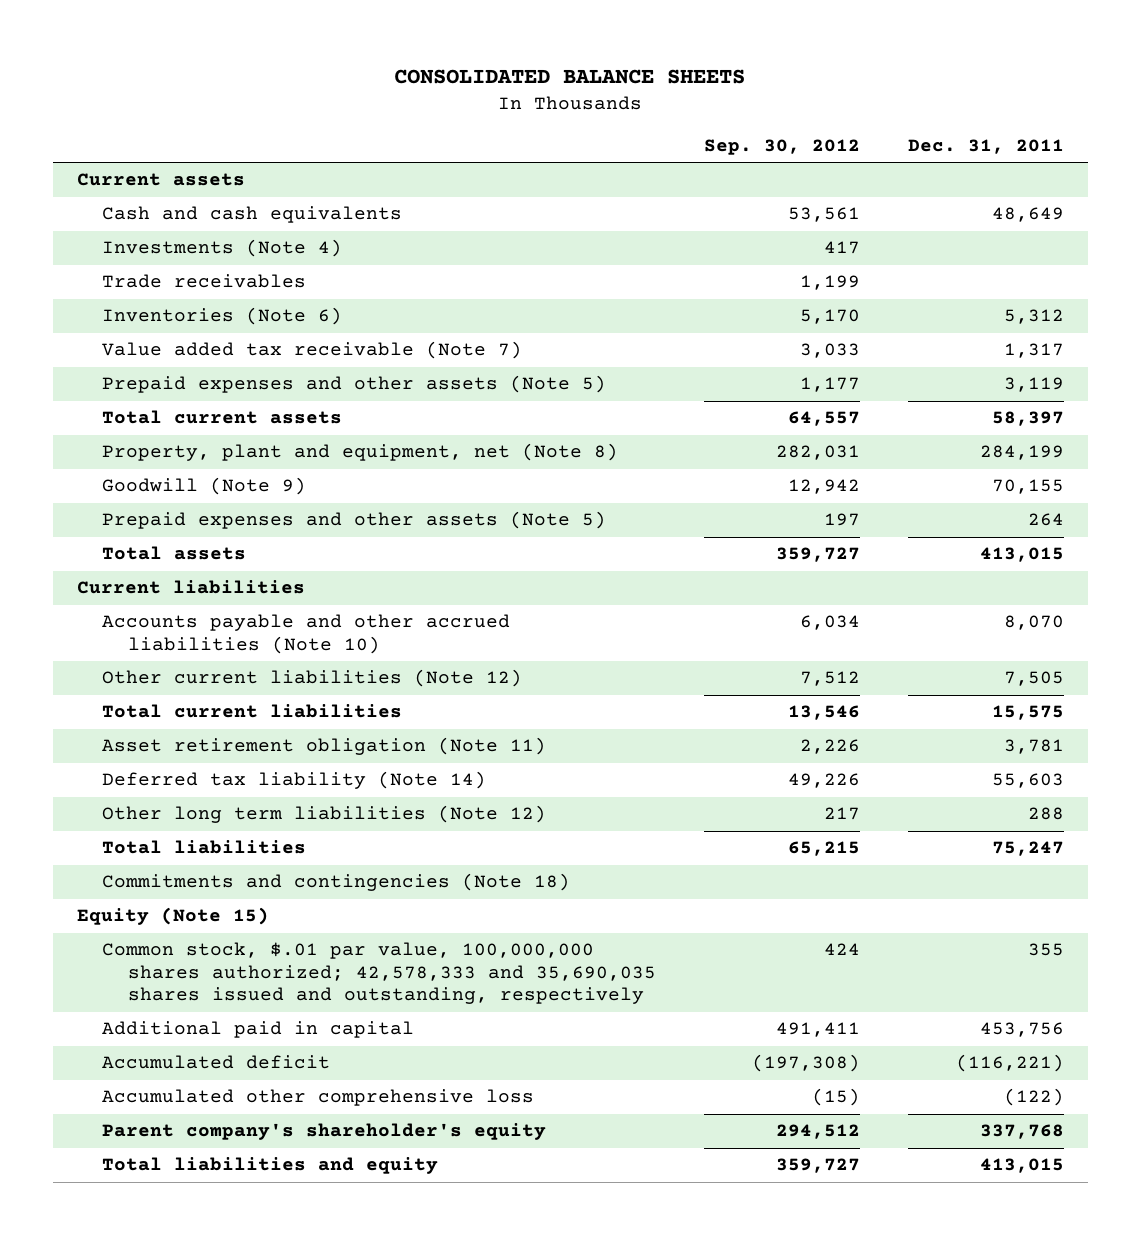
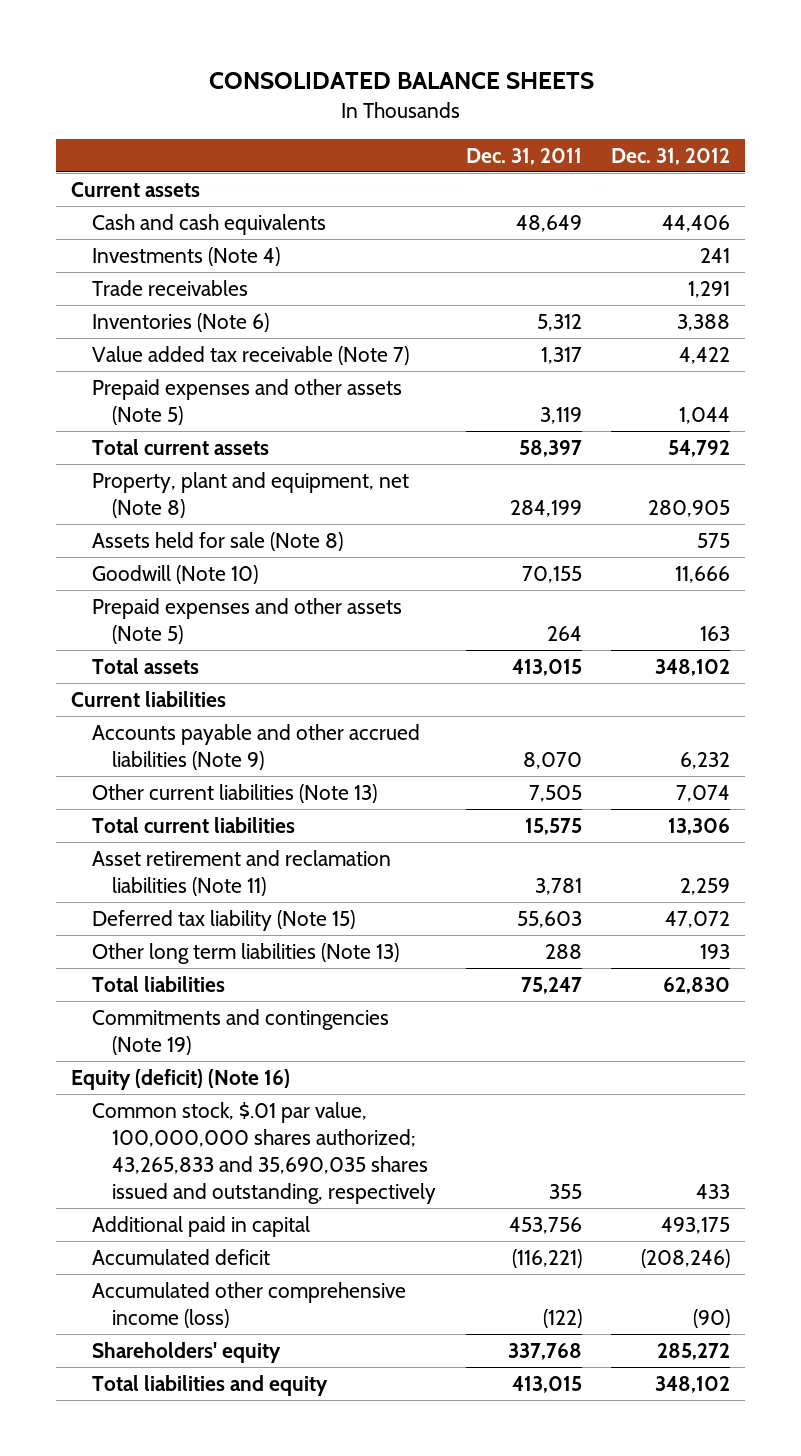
[703,138,860,155] Sep. 30, 2012 -> none
none -> [611,147,731,165] Dec. 31, 2012
none -> [91,531,343,551] Assets held for sale (Note 8)
[102,477,307,496] Goodwill (Note 9) -> [91,564,258,584] Goodwill (Note 10)
[102,614,511,654] Accounts payable and other accrued liabilities (Note 10) -> [91,723,420,770] Accounts payable and other accrued liabilities (Note 9)
[102,669,523,688] Other current liabilities (Note 12) -> [91,783,377,803] Other current liabilities (Note 13)
[102,737,547,756] Asset retirement obligation (Note 11) -> [91,849,391,896] Asset retirement and reclamation liabilities (Note 11)
[102,771,487,790] Deferred tax liability (Note 14) -> [91,909,355,931] Deferred tax liability (Note 15)
[102,805,547,824] Other long term liabilities (Note 12) -> [91,942,399,964] Other long term liabilities (Note 13)
[102,873,571,892] Commitments and contingencies (Note 18) -> [91,1008,389,1055] Commitments and contingencies (Note 19)
[76,907,269,926] Equity (Note 15) -> [71,1068,291,1090] Equity (deficit) (Note 16)
[102,942,656,1005] Common stock, $.01 par value, 100,000,000 shares authorized; 42,578,333 and 35,690,035 shares issued and outstanding, respectively -> [91,1101,437,1204] Common stock, $.01 par value, 100,000,000 shares authorized; 43,265,833 and 35,690,035 shares issued and outstanding, respectively
[102,1089,535,1107] Accumulated other comprehensive loss -> [91,1281,406,1328] Accumulated other comprehensive income (loss)
[102,1123,547,1141] Parent company's shareholder's equity -> [91,1341,281,1363] Shareholders' equity

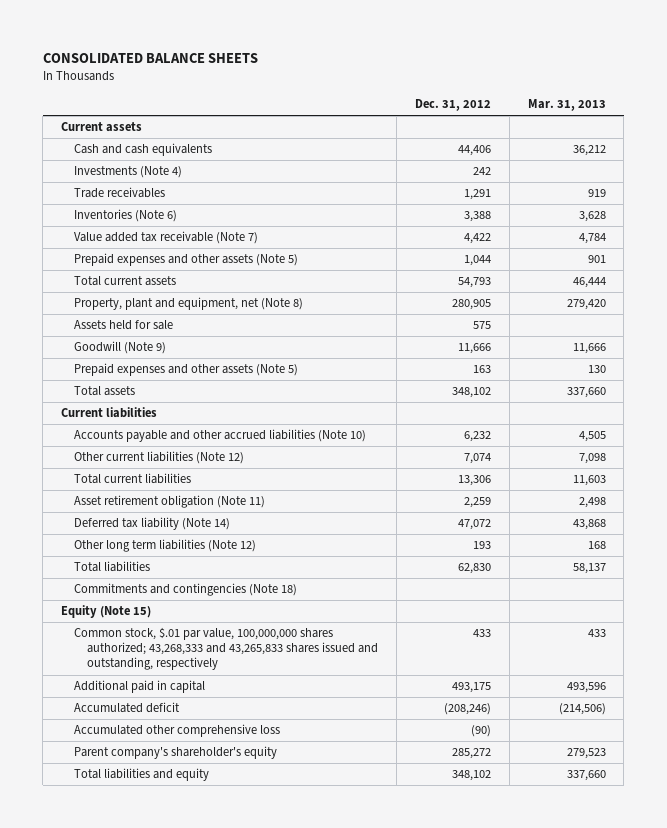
[465,147,582,165] Dec. 31, 2011 -> none
none -> [527,99,606,112] Mar. 31, 2013
[700,247,731,263] 241 -> [472,167,491,176] 242
[668,439,731,457] 54,792 -> [457,277,491,289] 54,793
[91,531,343,551] Assets held for sale (Note 8) -> [74,320,174,331] Assets held for sale
[91,564,258,584] Goodwill (Note 10) -> [74,341,167,355] Goodwill (Note 9)
[91,723,420,770] Accounts payable and other accrued liabilities (Note 9) -> [74,429,367,443] Accounts payable and other accrued liabilities (Note 10)
[91,783,377,803] Other current liabilities (Note 13) -> [74,451,245,465] Other current liabilities (Note 12)
[91,849,391,896] Asset retirement and reclamation liabilities (Note 11) -> [74,495,266,509] Asset retirement obligation (Note 11)
[91,909,355,931] Deferred tax liability (Note 15) -> [74,517,231,531] Deferred tax liability (Note 14)
[91,942,399,964] Other long term liabilities (Note 13) -> [74,539,257,553] Other long term liabilities (Note 12)
[91,1008,389,1055] Commitments and contingencies (Note 19) -> [74,583,298,597] Commitments and contingencies (Note 18)
[71,1068,291,1090] Equity (deficit) (Note 16) -> [61,605,152,619] Equity (Note 15)
[91,1101,437,1204] Common stock, $.01 par value, 100,000,000 shares authorized; 43,265,833 and 35,690,035 shares issued and outstanding, respectively -> [74,627,379,671] Common stock, $.01 par value, 100,000,000 shares authorized; 43,268,333 and 43,265,833 shares issued and outstanding, respectively
[91,1281,406,1328] Accumulated other comprehensive income (loss) -> [74,724,281,738] Accumulated other comprehensive loss
[91,1341,281,1363] Shareholders' equity -> [74,746,278,760] Parent company's shareholder's equity

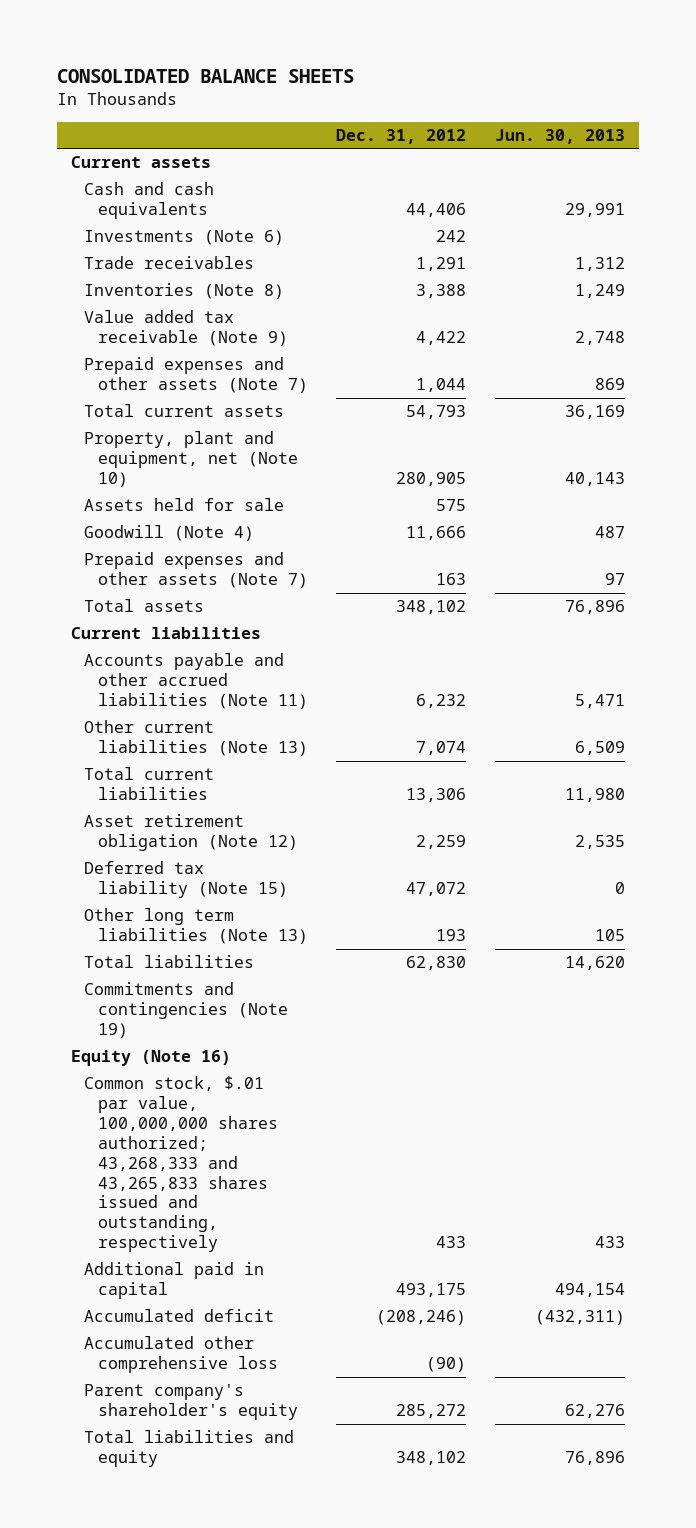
[527,99,606,112] Mar. 31, 2013 -> none
none -> [495,128,626,144] Jun. 30, 2013
[74,166,183,179] Investments (Note 4) -> [84,230,285,246] Investments (Note 6)
[74,209,178,223] Inventories (Note 6) -> [84,283,285,300] Inventories (Note 8)
[74,231,259,245] Value added tax receivable (Note 7) -> [84,310,288,347] Value added tax receivable (Note 9)
[74,253,299,267] Prepaid expenses and other assets (Note 5) -> [84,357,308,394] Prepaid expenses and other assets (Note 7)
[74,297,304,311] Property, plant and equipment, net (Note 8) -> [84,431,298,488] Property, plant and equipment, net (Note 10)
[74,341,167,355] Goodwill (Note 9) -> [84,525,255,542] Goodwill (Note 4)
[74,363,299,377] Prepaid expenses and other assets (Note 5) -> [84,552,308,589] Prepaid expenses and other assets (Note 7)
[74,429,367,443] Accounts payable and other accrued liabilities (Note 10) -> [84,653,308,710] Accounts payable and other accrued liabilities (Note 11)
[74,451,245,465] Other current liabilities (Note 12) -> [84,720,308,757] Other current liabilities (Note 13)
[74,495,266,509] Asset retirement obligation (Note 11) -> [84,814,298,852] Asset retirement obligation (Note 12)
[74,517,231,531] Deferred tax liability (Note 14) -> [84,861,288,899] Deferred tax liability (Note 15)
[74,539,257,553] Other long term liabilities (Note 12) -> [84,908,308,945] Other long term liabilities (Note 13)
[74,583,298,597] Commitments and contingencies (Note 18) -> [84,982,288,1039] Commitments and contingencies (Note 19)
[61,605,152,619] Equity (Note 15) -> [71,1050,232,1067] Equity (Note 16)

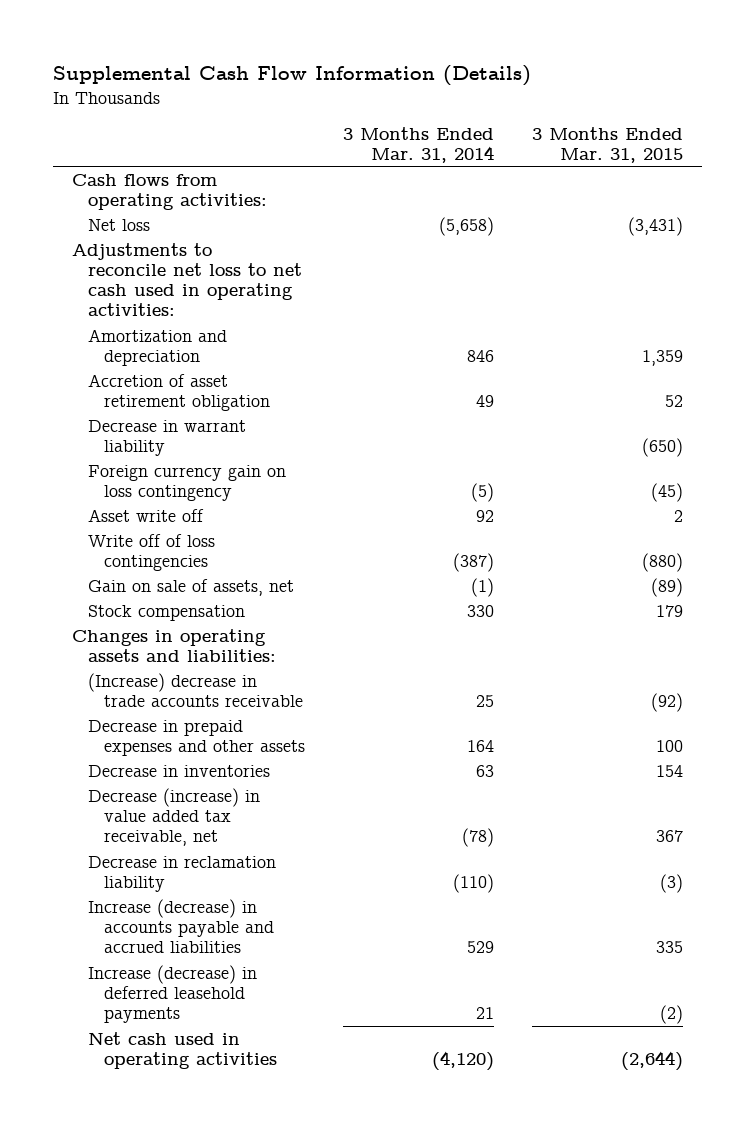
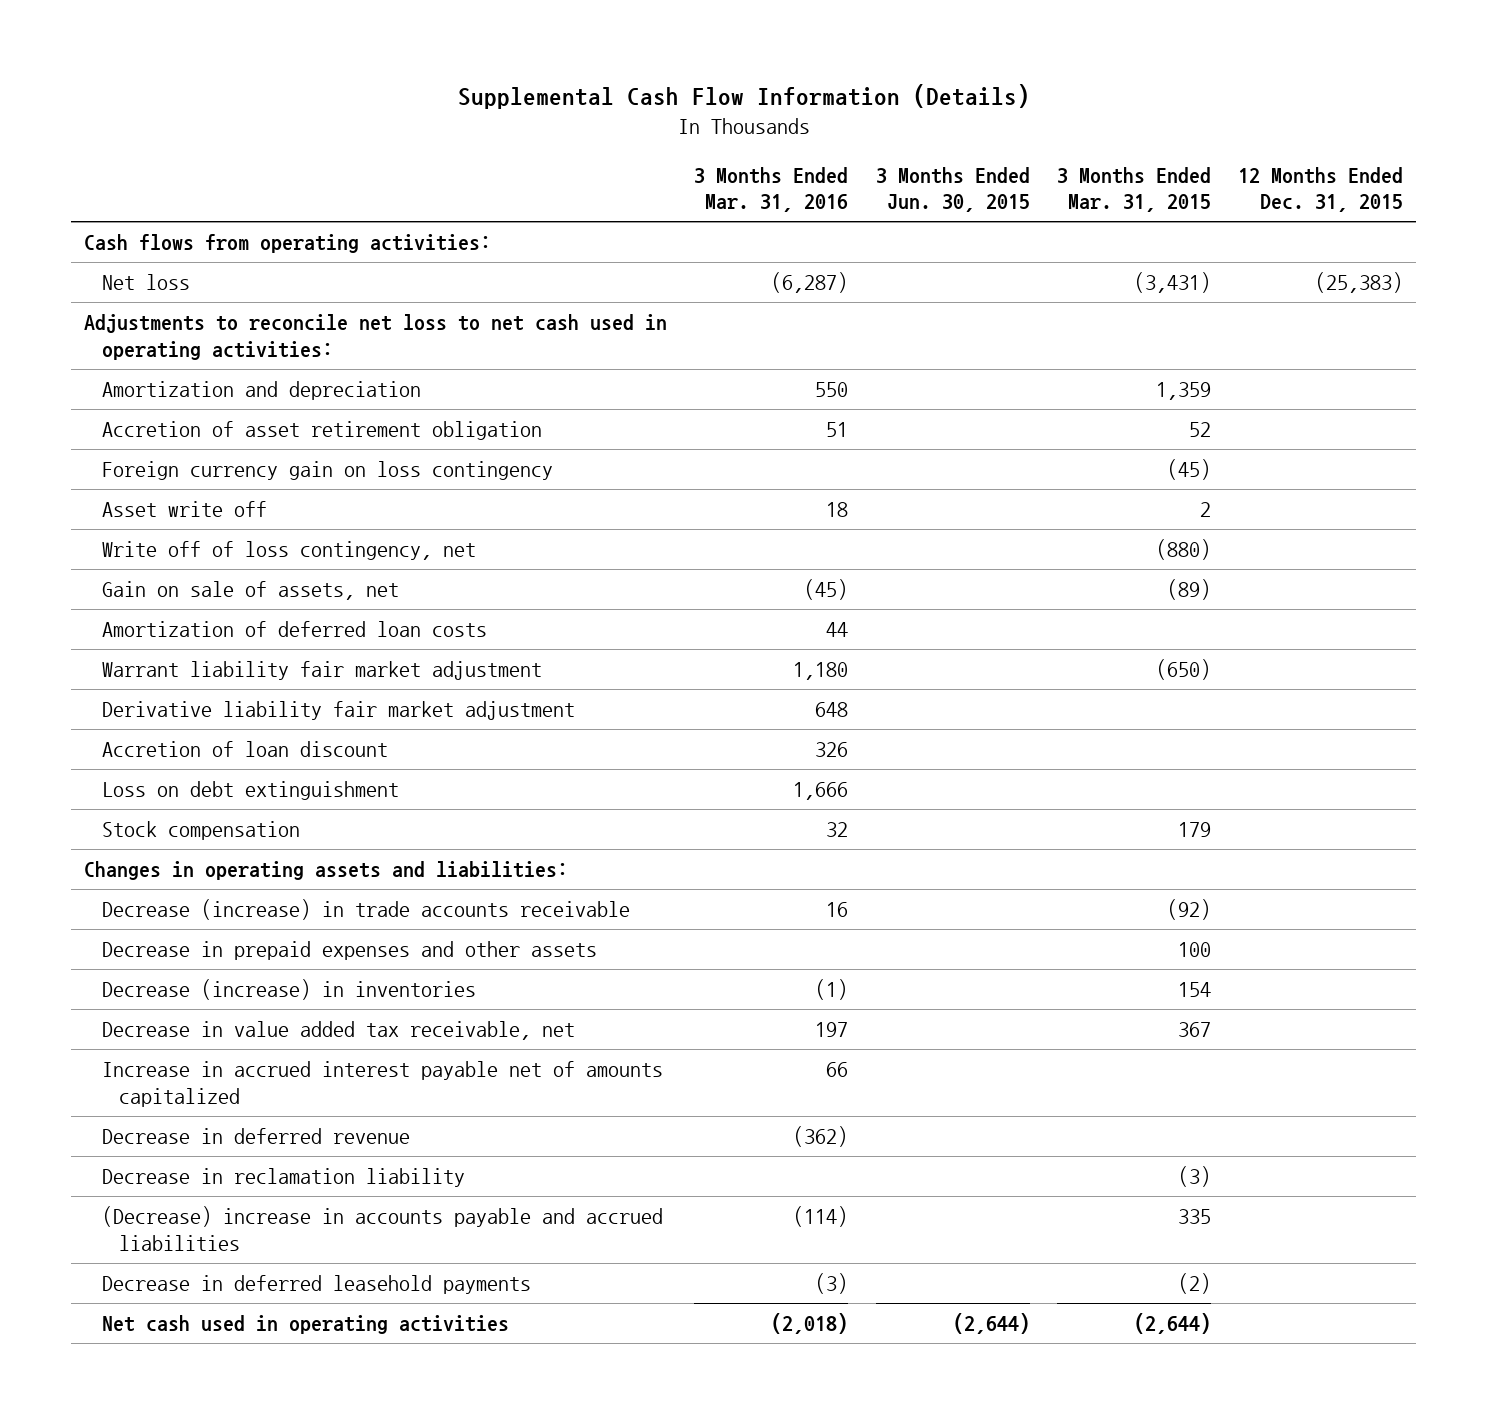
[343,126,495,163] 3 Months Ended Mar. 31, 2014 -> none
none -> [694,166,849,213] 3 Months Ended Mar. 31, 2016
none -> [875,166,1030,213] 3 Months Ended Jun. 30, 2015
none -> [1237,166,1403,213] 12 Months Ended Dec. 31, 2015
[88,419,247,456] Decrease in warrant liability -> none
[88,533,216,571] Write off of loss contingencies -> [101,541,476,561] Write off of loss contingency, net
none -> [101,621,487,638] Amortization of deferred loan costs
none -> [101,661,542,681] Warrant liability fair market adjustment
none -> [101,701,575,721] Derivative liability fair market adjustment
none -> [101,741,388,758] Accretion of loan discount
none -> [101,781,399,801] Loss on debt extinguishment
[88,672,304,707] (Increase) decrease in trade accounts receivable -> [101,899,630,921] Decrease (increase) in trade accounts receivable
[88,764,271,777] Decrease in inventories -> [101,979,476,1001] Decrease (increase) in inventories
[88,787,261,846] Decrease (increase) in value added tax receivable, net -> [101,1021,575,1041] Decrease in value added tax receivable, net
none -> [101,1061,663,1107] Increase in accrued interest payable net of amounts capitalized
none -> [101,1128,410,1145] Decrease in deferred revenue
[88,898,275,953] Increase (decrease) in accounts payable and accrued liabilities -> [101,1206,663,1251] (Decrease) increase in accounts payable and accrued liabilities
[88,964,258,1023] Increase (decrease) in deferred leasehold payments -> [101,1275,531,1295] Decrease in deferred leasehold payments

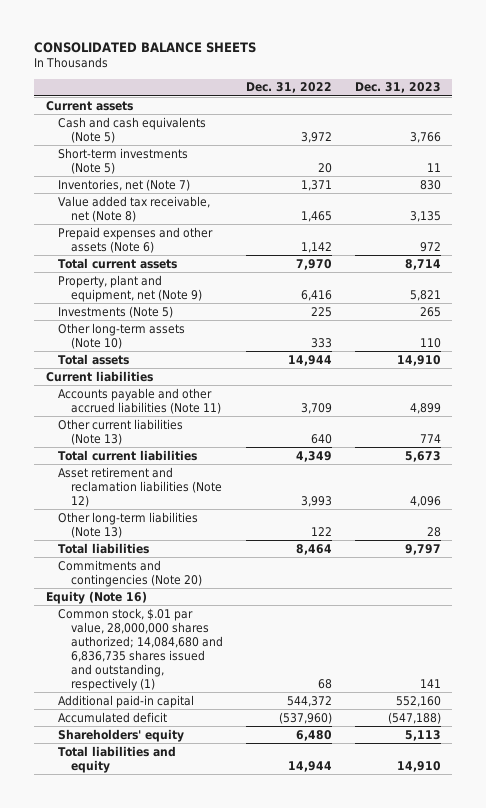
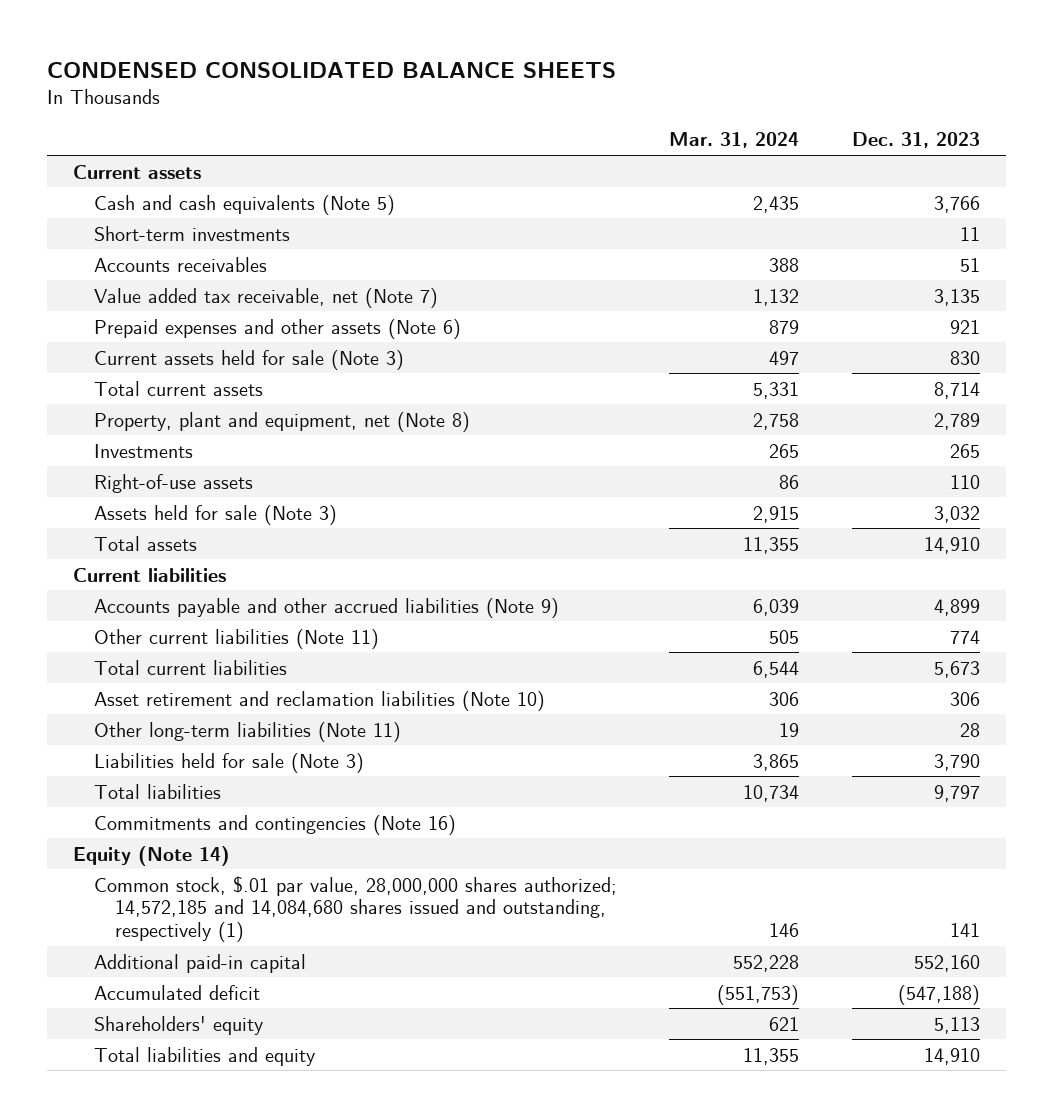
[34,41,257,53] CONSOLIDATED BALANCE SHEETS -> [47,61,617,78] CONDENSED CONSOLIDATED BALANCE SHEETS
[245,82,332,94] Dec. 31, 2022 -> none
none -> [669,132,800,149] Mar. 31, 2024
[58,178,191,191] Inventories, net (Note 7) -> none
[58,147,189,174] Short-term investments (Note 5) -> [94,225,291,241] Short-term investments
none -> [94,256,268,272] Accounts receivables
[58,195,211,222] Value added tax receivable, net (Note 8) -> [94,287,439,308] Value added tax receivable, net (Note 7)
[419,241,441,252] 972 -> [949,319,980,334] 921
none -> [94,349,405,370] Current assets held for sale (Note 3)
[58,274,202,302] Property, plant and equipment, net (Note 9) -> [94,411,471,432] Property, plant and equipment, net (Note 8)
[409,289,441,301] 5,821 -> [933,412,980,430] 2,789
[58,305,174,318] Investments (Note 5) -> [94,443,194,458] Investments
[58,322,186,349] Other long-term assets (Note 10) -> [94,473,254,493] Right-of-use assets
none -> [94,504,338,525] Assets held for sale (Note 3)
[58,387,221,414] Accounts payable and other accrued liabilities (Note 11) -> [94,597,560,618] Accounts payable and other accrued liabilities (Note 9)
[58,418,184,445] Other current liabilities (Note 13) -> [94,628,380,649] Other current liabilities (Note 11)
[58,466,222,507] Asset retirement and reclamation liabilities (Note 12) -> [94,690,546,711] Asset retirement and reclamation liabilities (Note 10)
[409,495,441,507] 4,096 -> [949,691,980,706] 306
[58,511,199,538] Other long-term liabilities (Note 13) -> [94,721,402,742] Other long-term liabilities (Note 11)
none -> [94,752,365,773] Liabilities held for sale (Note 3)
[58,559,202,587] Commitments and contingencies (Note 20) -> [94,814,457,835] Commitments and contingencies (Note 16)
[45,590,147,604] Equity (Note 16) -> [73,845,231,866] Equity (Note 14)
[58,607,223,691] Common stock, $.01 par value, 28,000,000 shares authorized; 14,084,680 and 6,836,735 shares issued and outstanding, respectively (1) -> [94,875,618,942] Common stock, $.01 par value, 28,000,000 shares authorized; 14,572,185 and 14,084,680 shares issued and outstanding, respectively (1)

